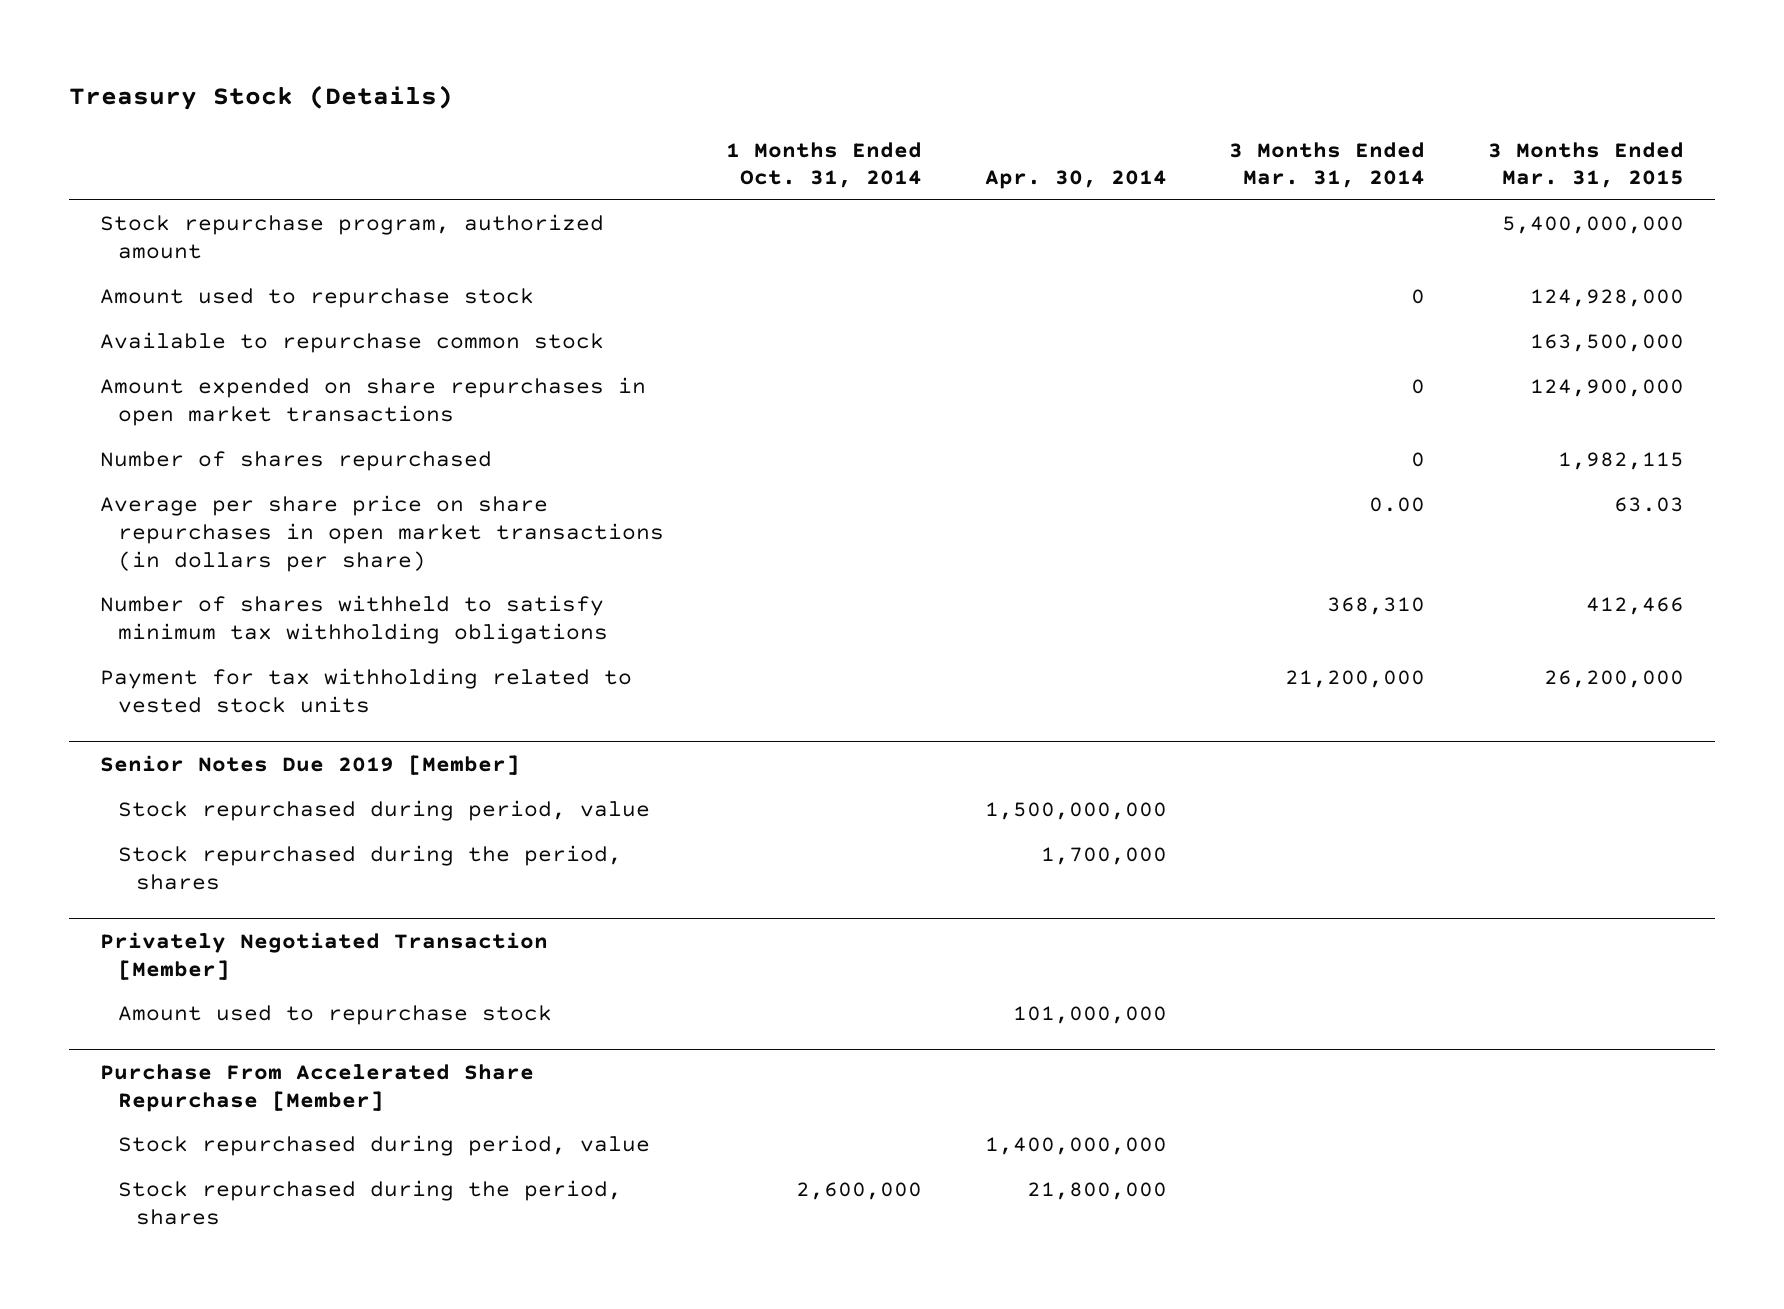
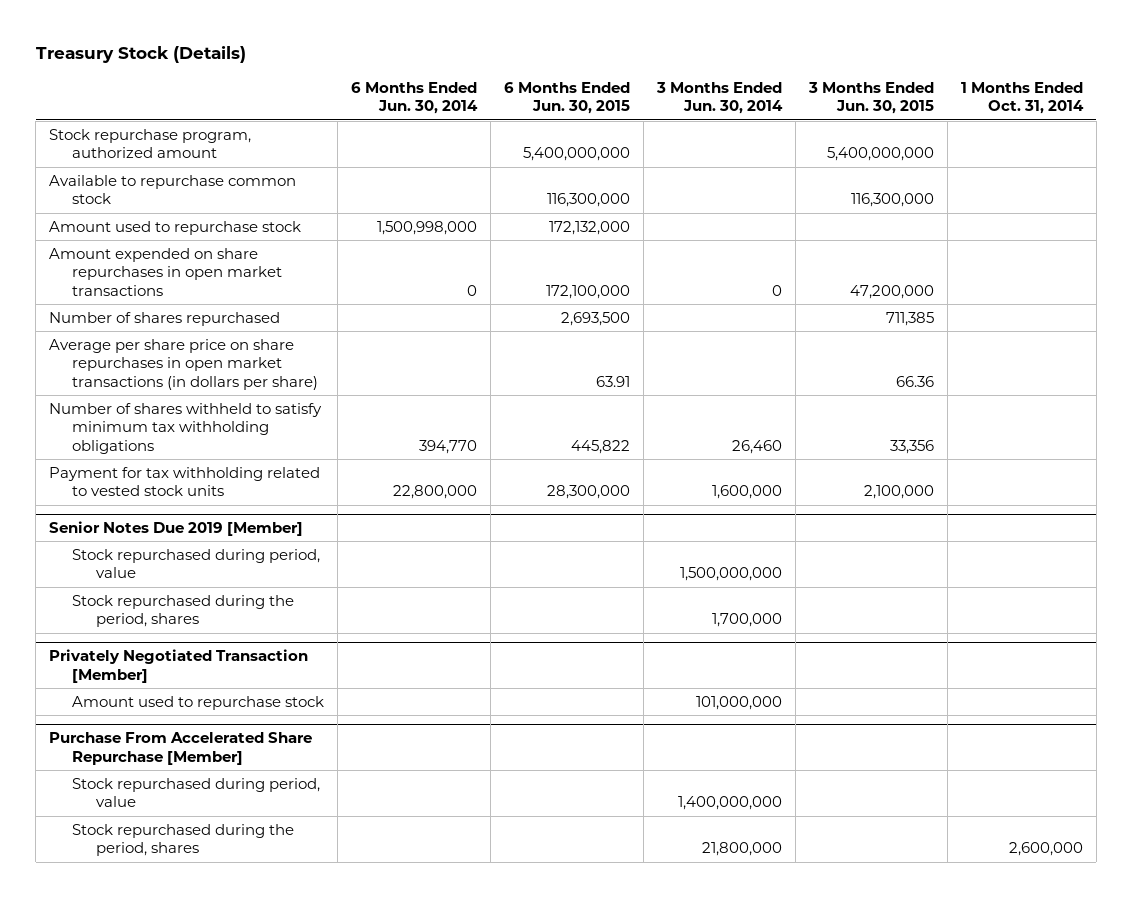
[984,170,1167,190] Apr. 30, 2014 -> none
[1229,141,1426,189] 3 Months Ended Mar. 31, 2014 -> none
[1487,141,1684,189] 3 Months Ended Mar. 31, 2015 -> none
none -> [351,81,479,115] 6 Months Ended Jun. 30, 2014
none -> [504,81,631,115] 6 Months Ended Jun. 30, 2015
none -> [656,81,784,115] 3 Months Ended Jun. 30, 2014
none -> [807,81,934,115] 3 Months Ended Jun. 30, 2015
[100,288,535,309] Amount used to repurchase stock -> [49,220,302,235] Amount used to repurchase stock

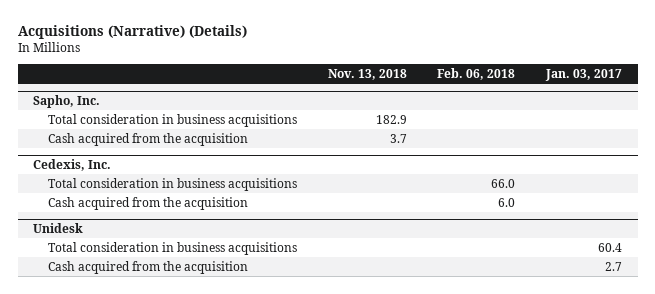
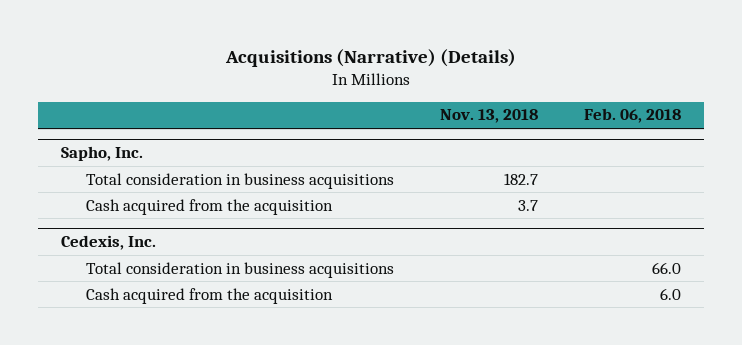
[545,68,623,81] Jan. 03, 2017 -> none
[375,114,407,124] 182.9 -> [504,172,539,185] 182.7
[33,223,84,234] Unidesk -> none
[48,241,298,255] Total consideration in business acquisitions -> none
[48,260,249,274] Cash acquired from the acquisition -> none

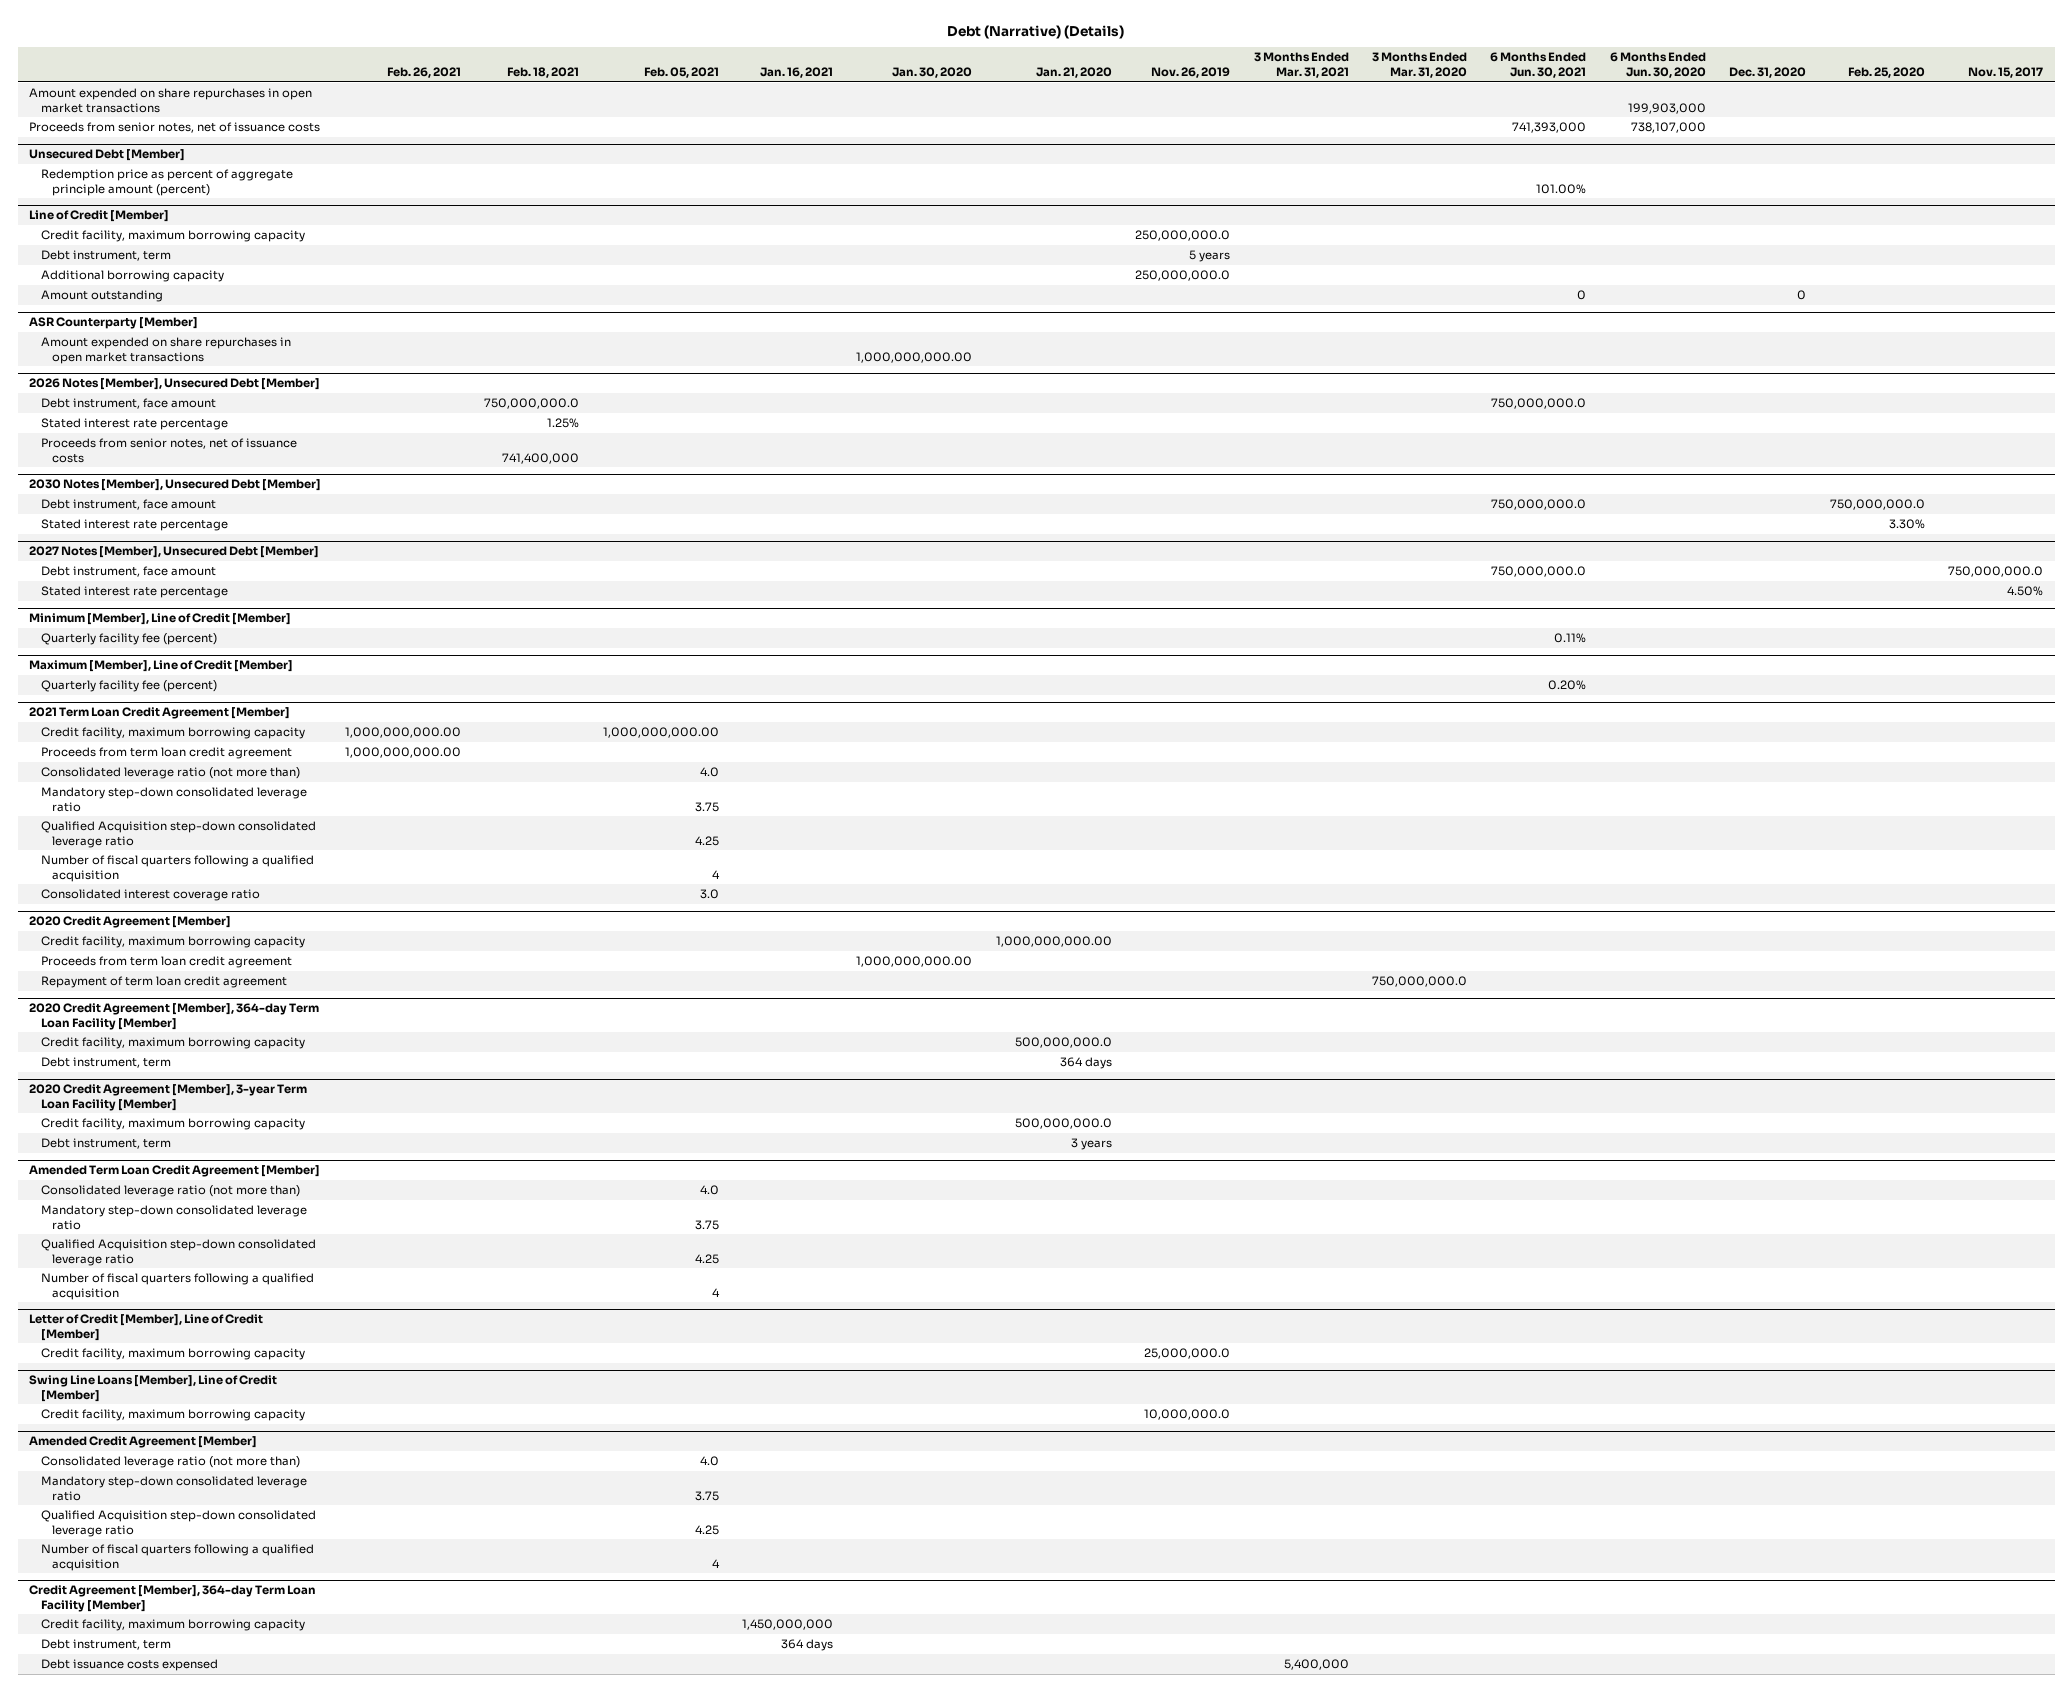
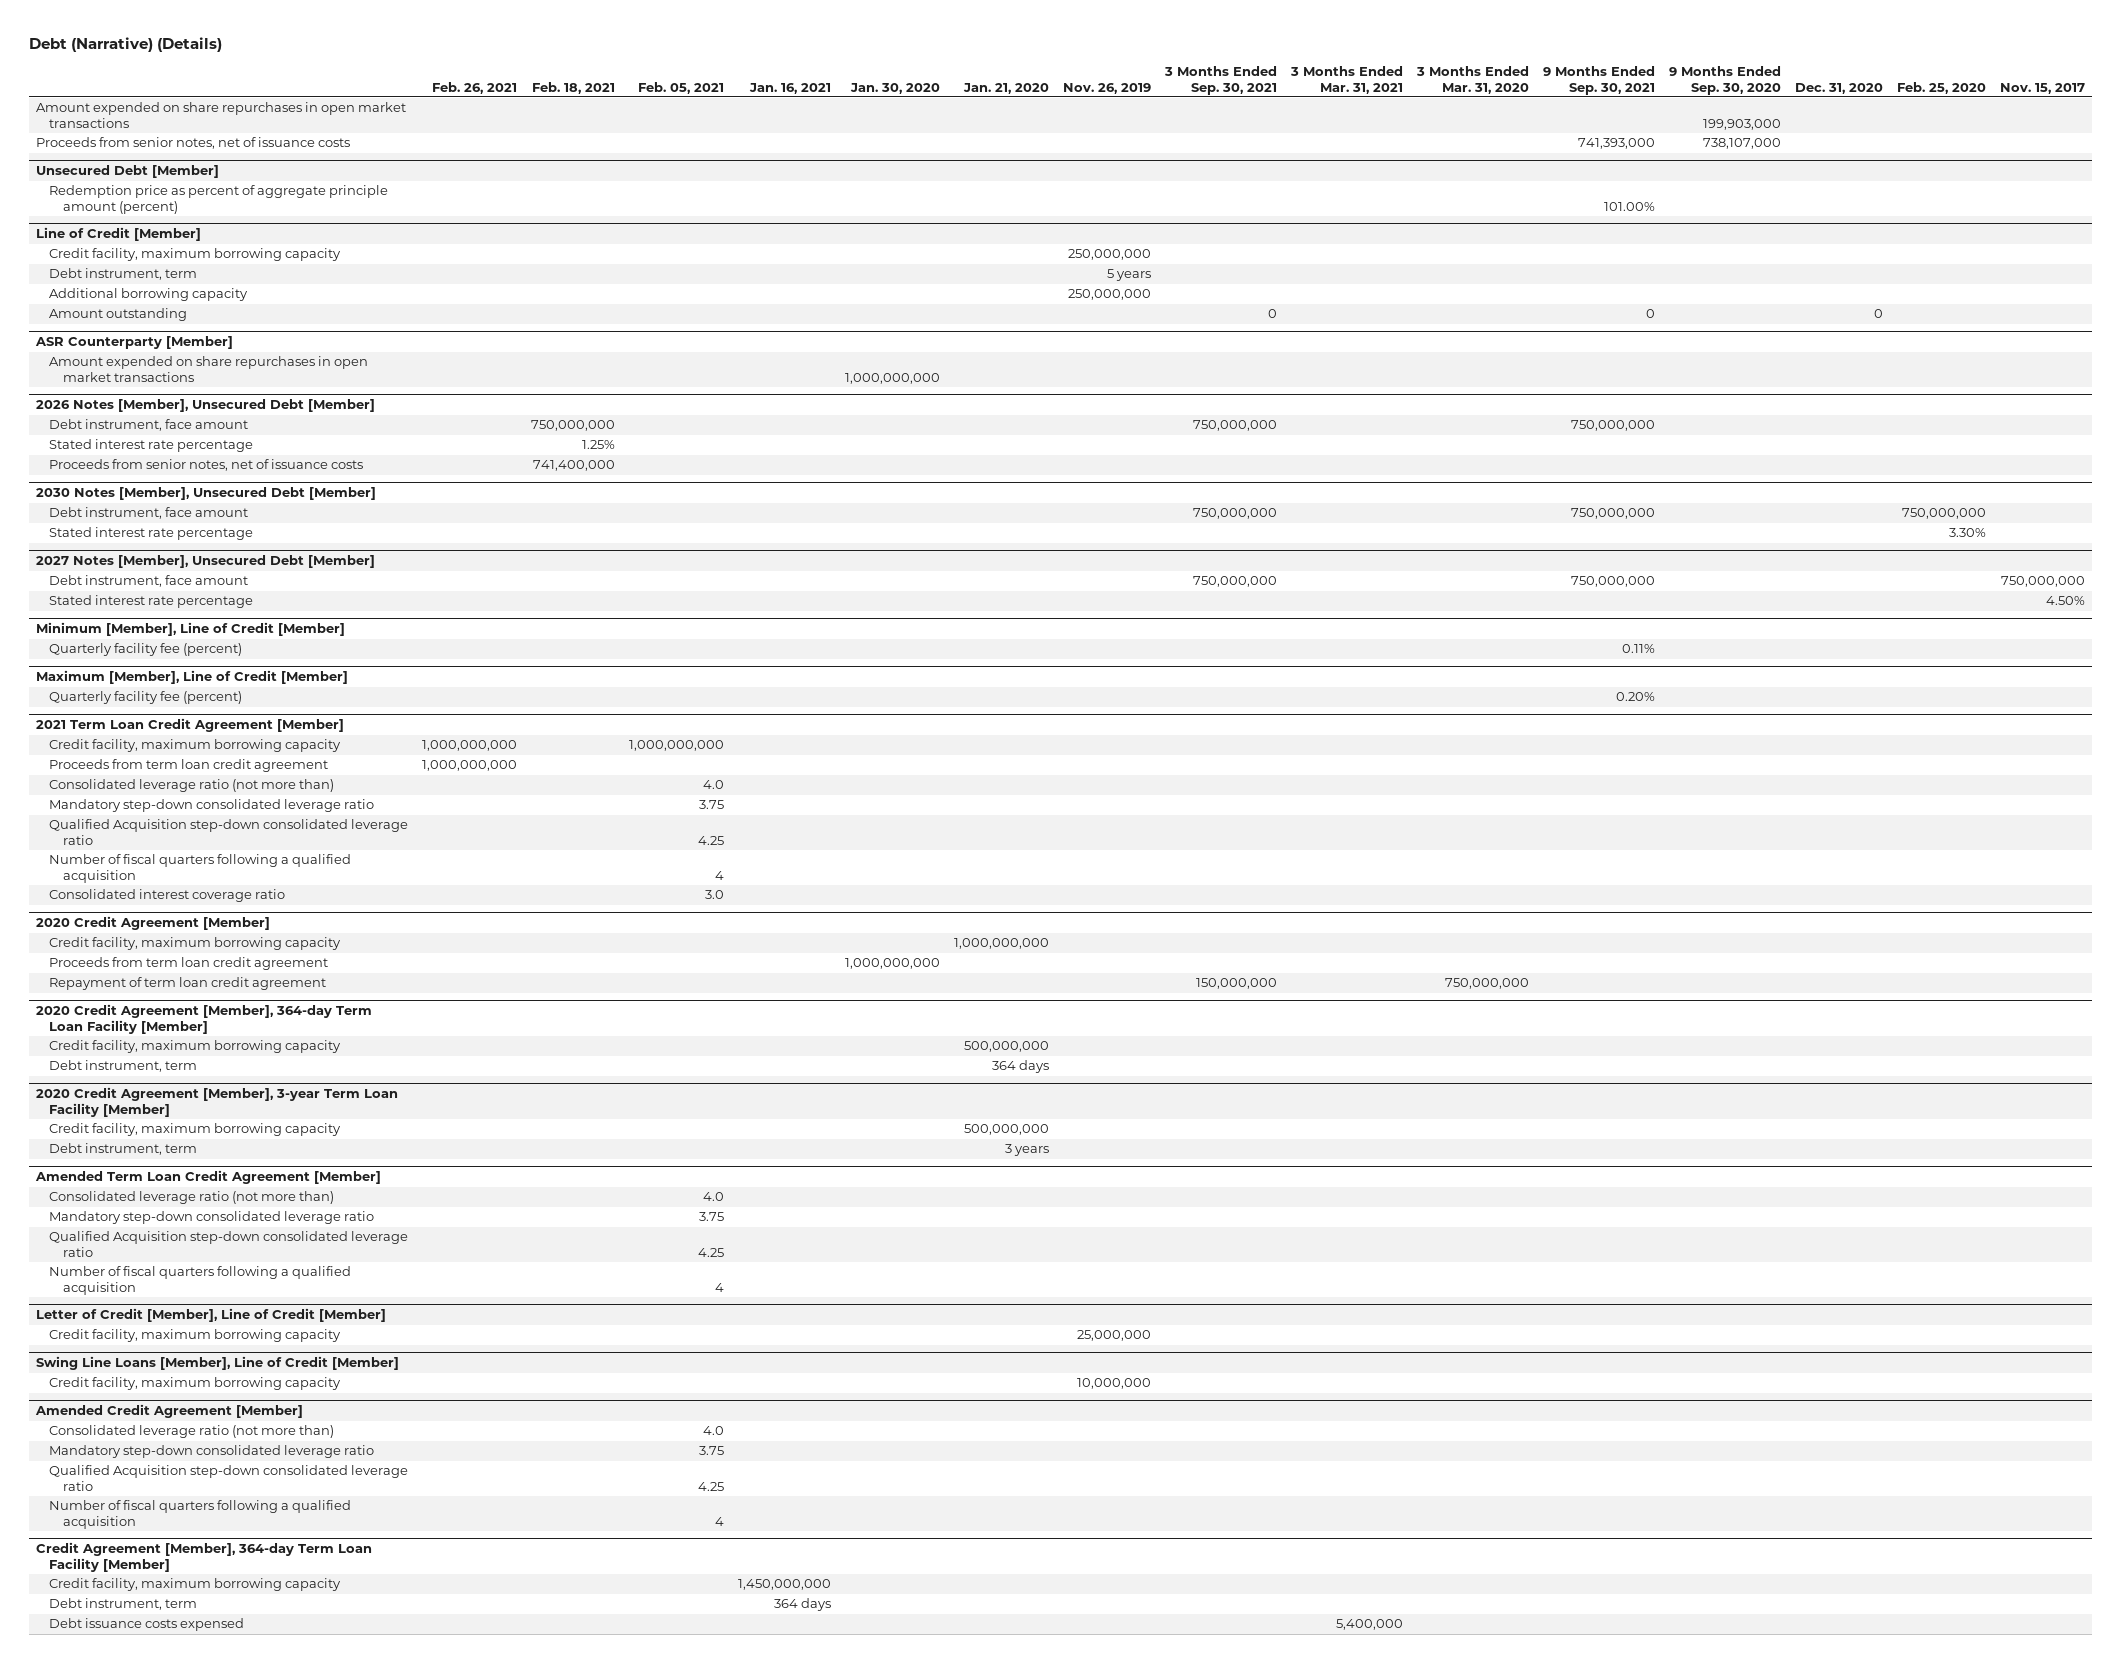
[1490,52,1587,78] 6 Months Ended Jun. 30, 2021 -> none
[1609,52,1706,78] 6 Months Ended Jun. 30, 2020 -> none
none -> [1163,66,1277,95] 3 Months Ended Sep. 30, 2021
none -> [1542,66,1655,95] 9 Months Ended Sep. 30, 2021
none -> [1668,66,1781,95] 9 Months Ended Sep. 30, 2020
[1135,230,1231,242] 250,000,000.0 -> [1067,249,1151,261] 250,000,000
[1135,270,1231,282] 250,000,000.0 -> [1067,289,1151,301] 250,000,000
[856,351,973,363] 1,000,000,000.00 -> [844,372,940,384] 1,000,000,000
[484,398,580,410] 750,000,000.0 -> [530,420,615,432] 750,000,000
[1829,499,1925,511] 750,000,000.0 -> [1901,508,1986,520] 750,000,000
[1947,566,2043,578] 750,000,000.0 -> [2000,576,2085,588] 750,000,000
[344,727,461,739] 1,000,000,000.00 -> [422,740,518,752] 1,000,000,000
[602,727,719,739] 1,000,000,000.00 -> [628,740,724,752] 1,000,000,000
[344,747,461,759] 1,000,000,000.00 -> [422,760,518,772] 1,000,000,000
[995,936,1112,948] 1,000,000,000.00 -> [953,938,1049,950] 1,000,000,000
[856,956,973,968] 1,000,000,000.00 -> [844,958,940,970] 1,000,000,000
[1371,976,1467,988] 750,000,000.0 -> [1444,978,1529,990] 750,000,000
[1014,1037,1112,1049] 500,000,000.0 -> [963,1041,1049,1053] 500,000,000
[1014,1118,1112,1130] 500,000,000.0 -> [963,1124,1049,1136] 500,000,000
[1144,1348,1231,1360] 25,000,000.0 -> [1076,1330,1151,1342] 25,000,000
[1144,1409,1231,1421] 10,000,000.0 -> [1076,1378,1151,1390] 10,000,000

